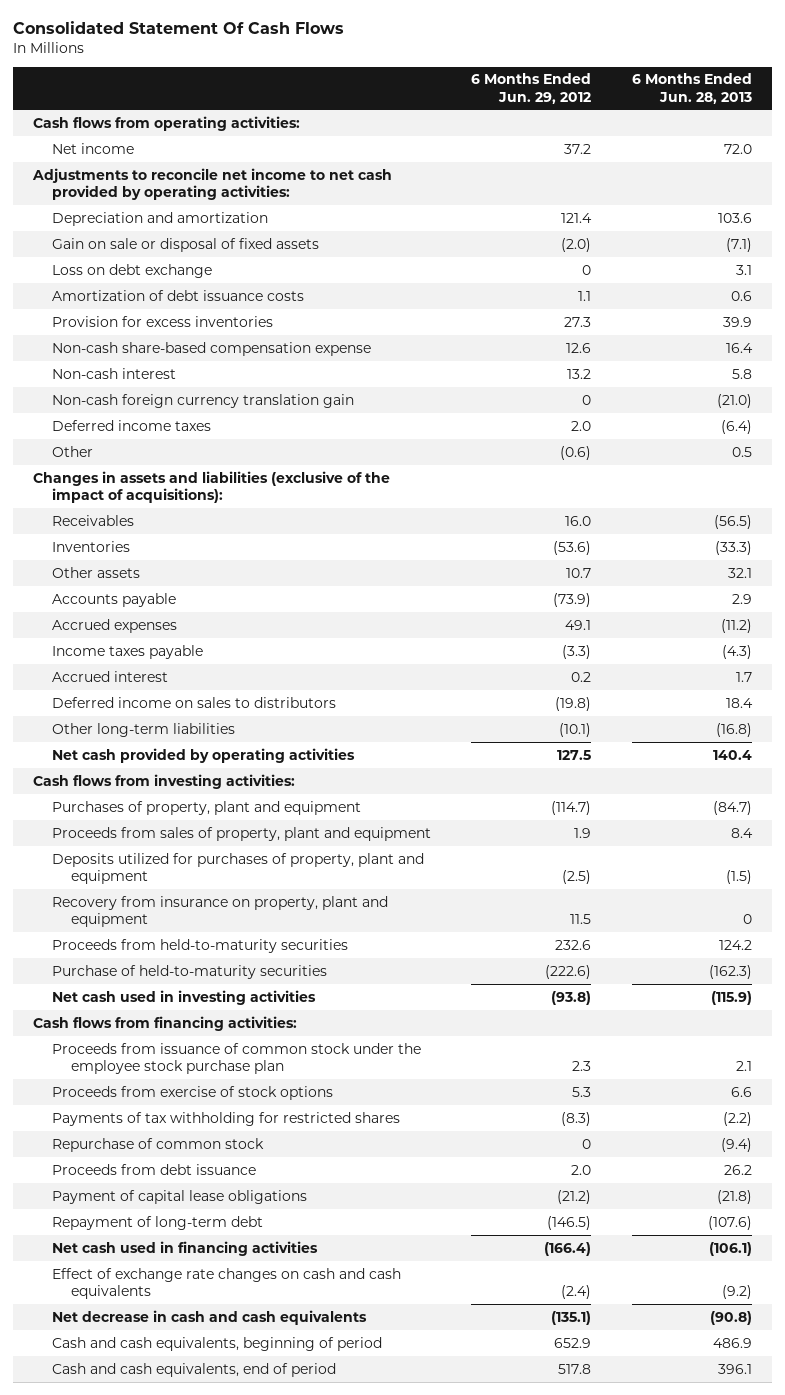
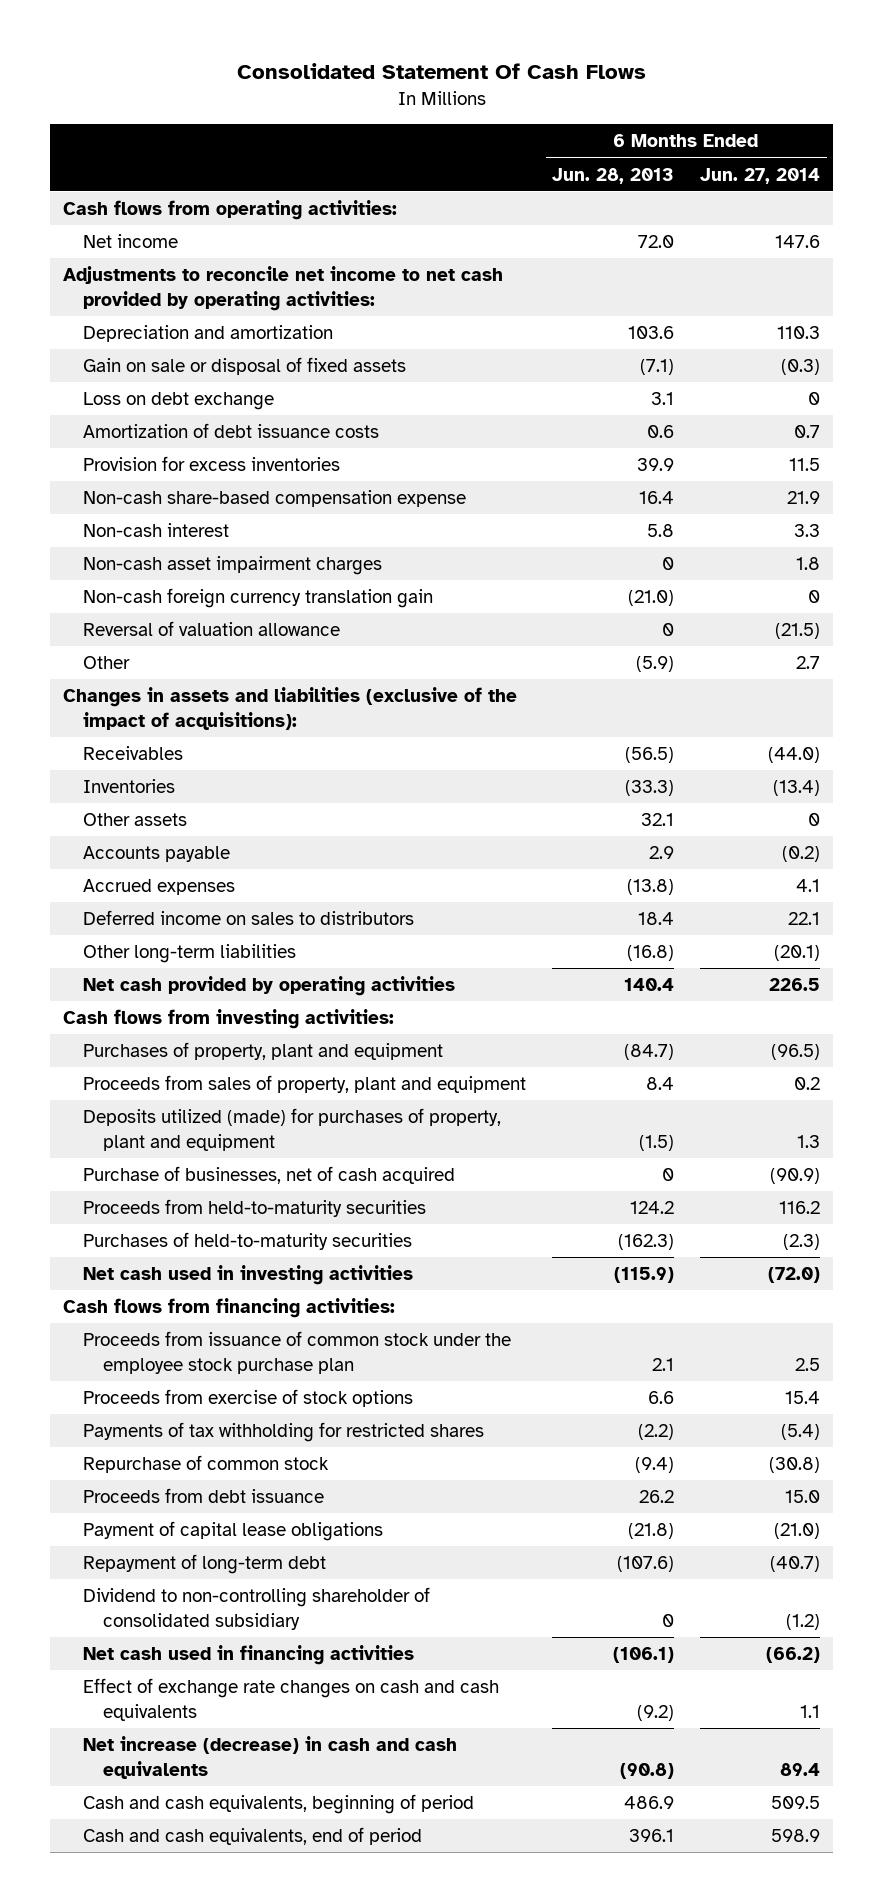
[471,73,592,104] 6 Months Ended Jun. 29, 2012 -> none
none -> [700,167,821,184] Jun. 27, 2014
none -> [82,556,382,576] Non-cash asset impairment charges
[51,419,211,431] Deferred income taxes -> none
none -> [82,621,340,637] Reversal of valuation allowance
[731,446,752,457] 0.5 -> [636,656,675,673] (5.9)
[51,644,203,659] Income taxes payable -> none
[51,670,168,682] Accrued interest -> none
[720,618,752,633] (11.2) -> [627,879,675,896] (13.8)
[51,895,388,927] Recovery from insurance on property, plant and equipment -> none
[51,852,424,884] Deposits utilized for purchases of property, plant and equipment -> [82,1108,501,1151] Deposits utilized (made) for purchases of property, plant and equipment
none -> [82,1166,455,1185] Purchase of businesses, net of cash acquired
[51,964,327,979] Purchase of held-to-maturity securities -> [82,1232,412,1251] Purchases of held-to-maturity securities
none -> [82,1587,430,1630] Dividend to non-controlling shareholder of consolidated subsidiary
[51,1309,367,1325] Net decrease in cash and cash equivalents -> [82,1736,457,1779] Net increase (decrease) in cash and cash equivalents

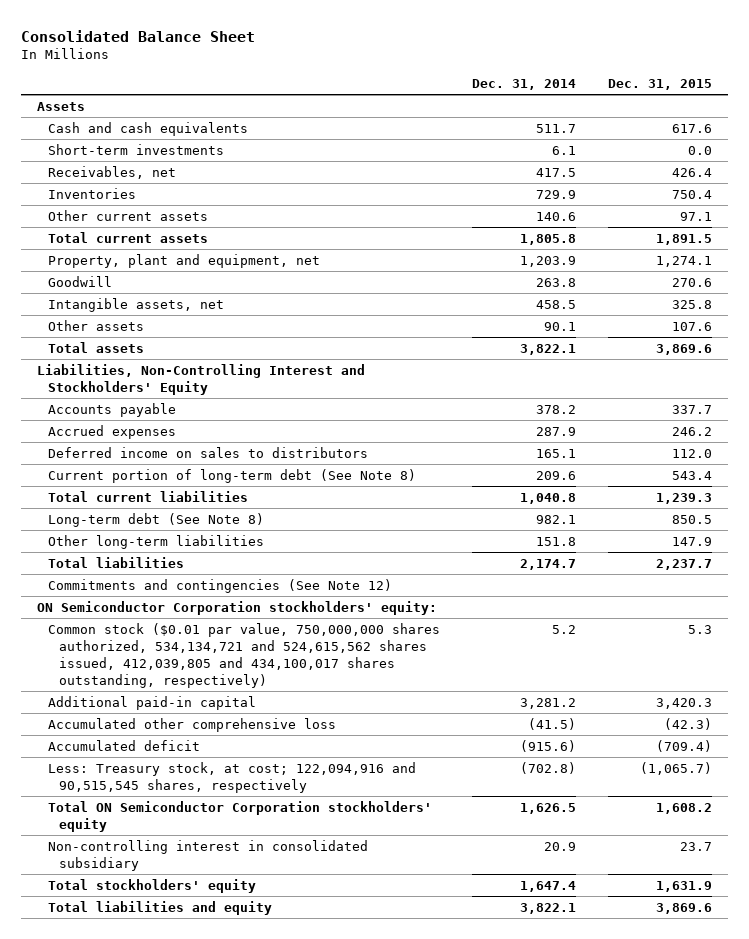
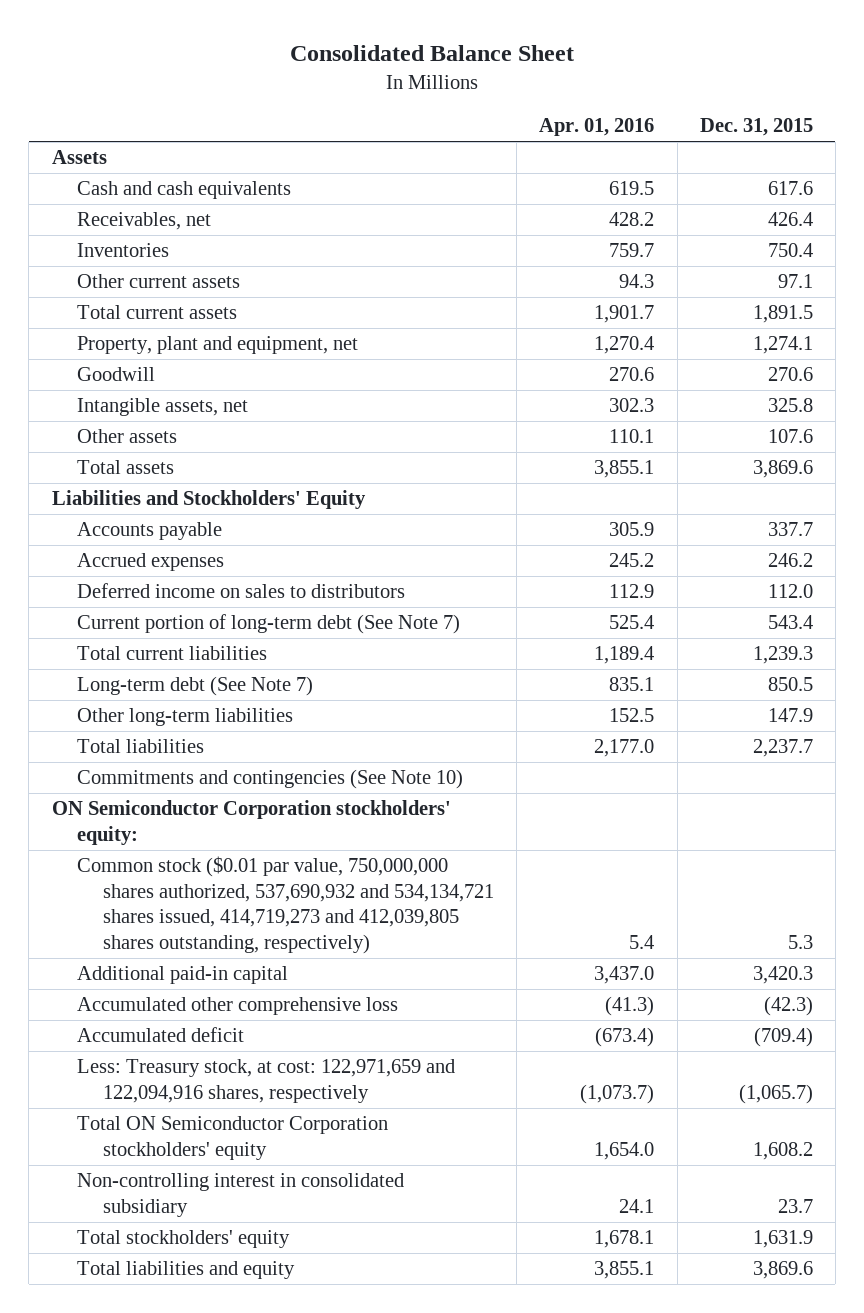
[472,79,577,91] Dec. 31, 2014 -> none
none -> [539,118,655,137] Apr. 01, 2016
[48,143,225,155] Short-term investments -> none
[37,363,366,395] Liabilities, Non-Controlling Interest and Stockholders' Equity -> [51,490,366,510] Liabilities and Stockholders' Equity
[48,468,417,483] Current portion of long-term debt (See Note 8) -> [77,614,461,635] Current portion of long-term debt (See Note 7)
[48,512,265,527] Long-term debt (See Note 8) -> [77,676,314,697] Long-term debt (See Note 7)
[48,578,393,593] Commitments and contingencies (See Note 12) -> [77,769,464,790] Commitments and contingencies (See Note 10)
[48,622,441,688] Common stock ($0.01 par value, 750,000,000 shares authorized, 534,134,721 and 524,615,562 shares issued, 412,039,805 and 434,100,017 shares outstanding, respectively) -> [77,856,495,954] Common stock ($0.01 par value, 750,000,000 shares authorized, 537,690,932 and 534,134,721 shares issued, 414,719,273 and 412,039,805 shares outstanding, respectively)
[48,761,417,793] Less: Treasury stock, at cost; 122,094,916 and 90,515,545 shares, respectively -> [77,1059,456,1103] Less: Treasury stock, at cost: 122,971,659 and 122,094,916 shares, respectively

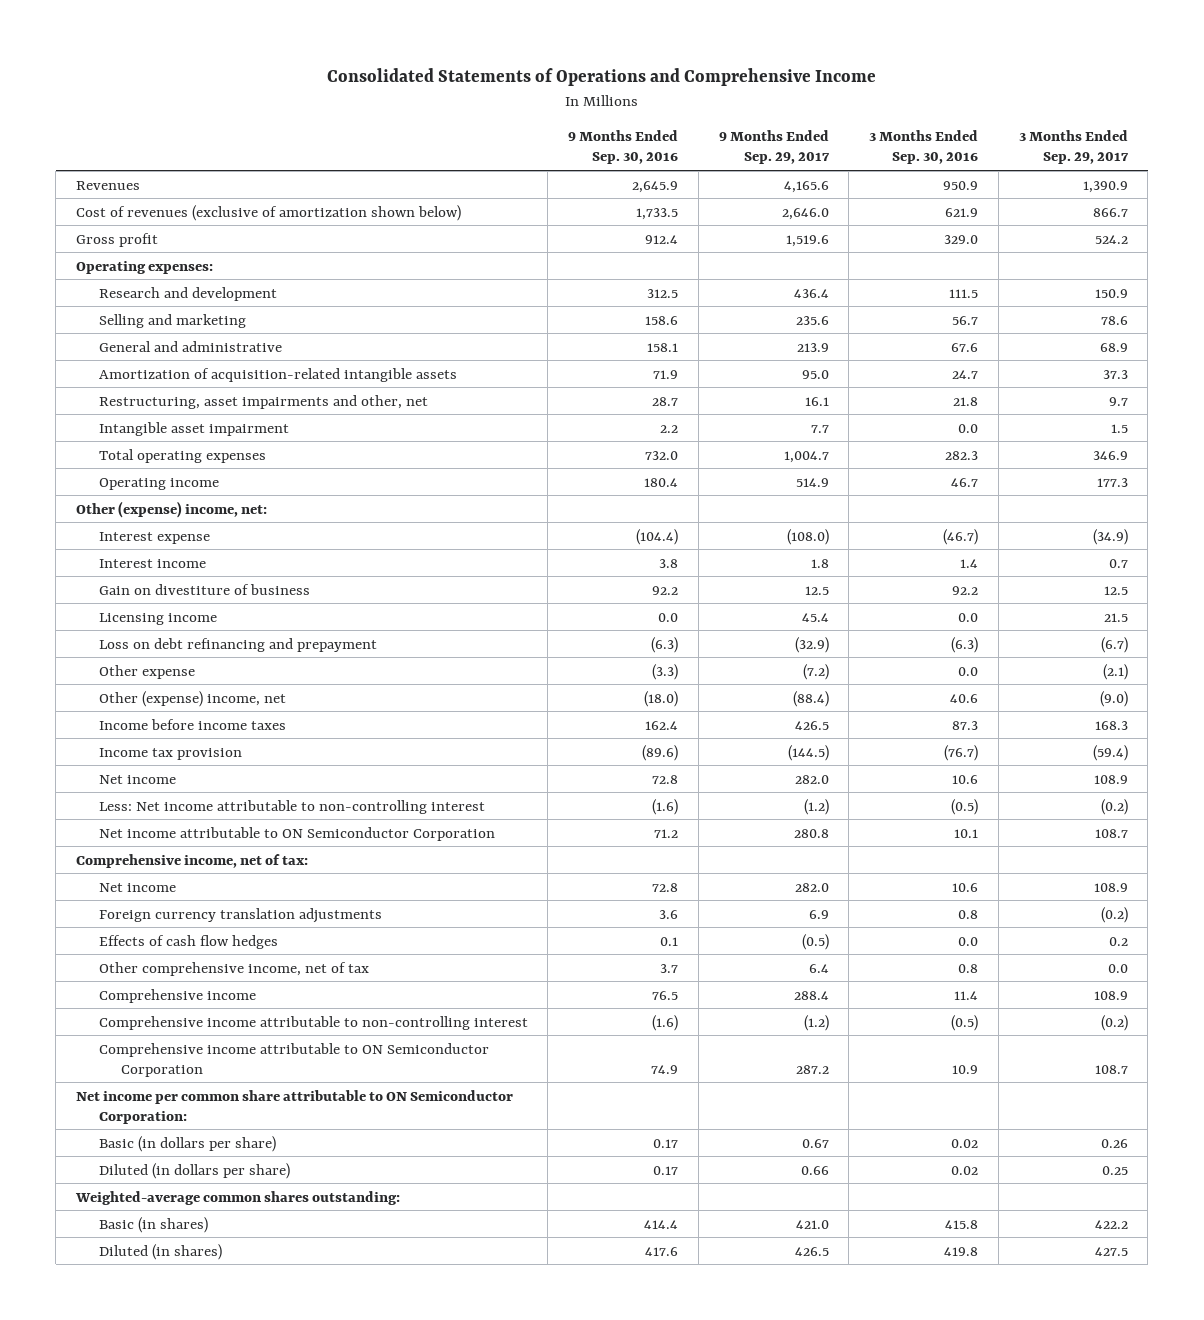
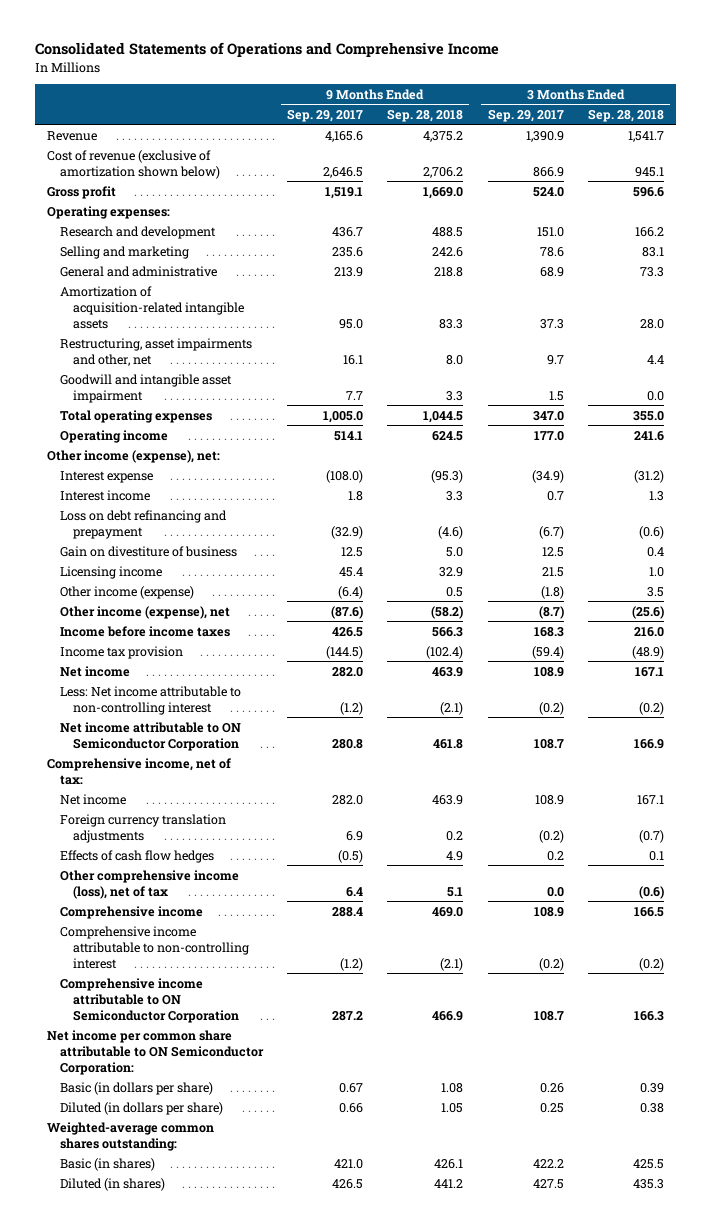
[568,130,679,165] 9 Months Ended Sep. 30, 2016 -> none
[869,130,979,165] 3 Months Ended Sep. 30, 2016 -> none
none -> [387,108,464,122] Sep. 28, 2018
none -> [587,108,664,122] Sep. 28, 2018
[76,180,141,190] Revenues -> [46,130,97,141] Revenue
[76,204,462,221] Cost of revenues (exclusive of amortization shown below) -> [46,149,220,179] Cost of revenue (exclusive of amortization shown below)
[781,207,829,220] 2,646.0 -> [323,166,364,178] 2,646.5
[1092,207,1128,217] 866.7 -> [532,166,564,177] 866.9
[785,234,829,247] 1,519.6 -> [325,186,364,199] 1,519.1
[1094,234,1128,244] 524.2 -> [532,186,564,197] 524.0
[793,288,829,298] 436.4 -> [332,226,364,237] 436.7
[1094,288,1128,298] 150.9 -> [536,226,564,237] 151.0
[98,421,289,436] Intangible asset impairment -> [59,373,232,403] Goodwill and intangible asset impairment
[783,450,829,463] 1,004.7 -> [323,410,364,423] 1,005.0
[1092,450,1128,460] 346.9 -> [532,410,564,421] 347.0
[795,477,829,487] 514.9 -> [334,430,364,441] 514.1
[1096,477,1128,487] 177.3 -> [533,430,564,441] 177.0
[76,500,268,518] Other (expense) income, net: -> [46,449,220,463] Other income (expense), net:
[98,637,377,652] Loss on debt refinancing and prepayment -> [59,509,227,539] Loss on debt refinancing and prepayment
[98,664,195,679] Other expense -> [59,585,194,599] Other income (expense)
[802,663,829,680] (7.2) -> [338,585,364,599] (6.4)
[1102,663,1128,680] (2.1) -> [540,585,564,599] (1.8)
[98,690,286,707] Other (expense) income, net -> [59,605,230,619] Other income (expense), net
[792,690,829,707] (88.4) -> [331,605,364,619] (87.6)
[1099,690,1128,707] (9.0) -> [538,605,564,619] (8.7)
[98,961,369,976] Other comprehensive income, net of tax -> [59,869,239,899] Other comprehensive income (loss), net of tax

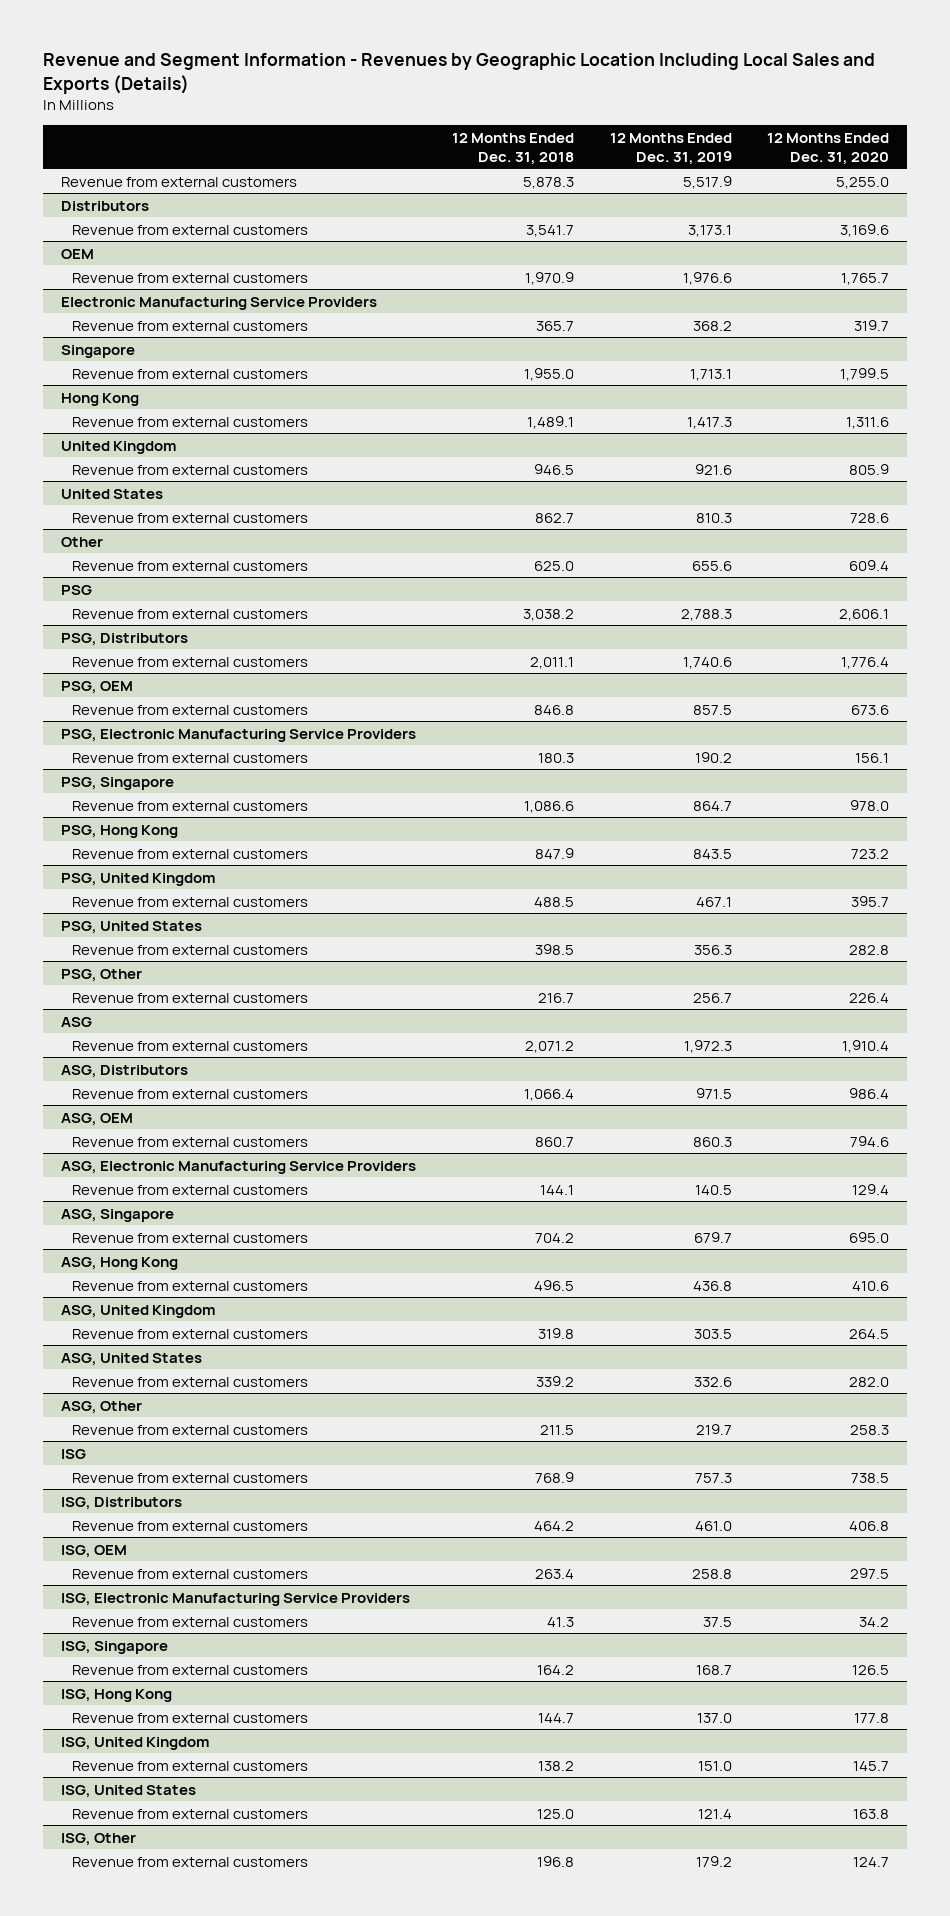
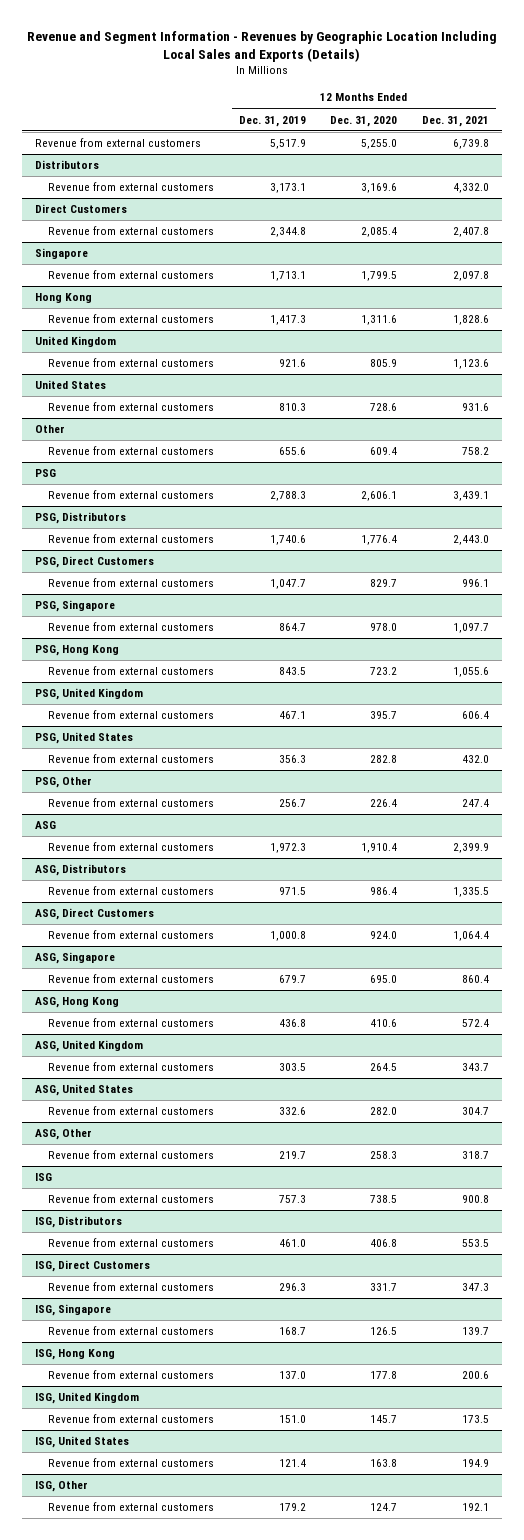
[451,132,574,165] 12 Months Ended Dec. 31, 2018 -> none
none -> [422,115,490,127] Dec. 31, 2021
[60,248,94,259] OEM -> none
[60,296,377,310] Electronic Manufacturing Service Providers -> none
[71,320,308,331] Revenue from external customers -> none
none -> [34,204,127,214] Direct Customers
[682,271,732,285] 1,976.6 -> [269,227,306,238] 2,344.8
[841,272,890,285] 1,765.7 -> [361,227,398,238] 2,085.4
[60,680,133,694] PSG, OEM -> none
[60,728,416,742] PSG, Electronic Manufacturing Service Providers -> none
[71,752,308,763] Revenue from external customers -> none
none -> [34,556,154,569] PSG, Direct Customers
[692,704,732,715] 857.5 -> [269,579,306,590] 1,047.7
[851,704,890,715] 673.6 -> [370,579,398,588] 829.7
[60,1112,133,1126] ASG, OEM -> none
[60,1160,416,1174] ASG, Electronic Manufacturing Service Providers -> none
[71,1184,308,1195] Revenue from external customers -> none
none -> [34,908,154,921] ASG, Direct Customers
[692,1136,732,1147] 860.3 -> [269,931,306,942] 1,000.8
[850,1135,890,1147] 794.6 -> [370,931,398,940] 924.0
[60,1544,127,1558] ISG, OEM -> none
[60,1592,410,1606] ISG, Electronic Manufacturing Service Providers -> none
[71,1616,308,1627] Revenue from external customers -> none
none -> [34,1260,150,1273] ISG, Direct Customers
[691,1568,732,1579] 258.8 -> [278,1283,306,1292] 296.3
[850,1567,890,1579] 297.5 -> [370,1283,398,1292] 331.7

